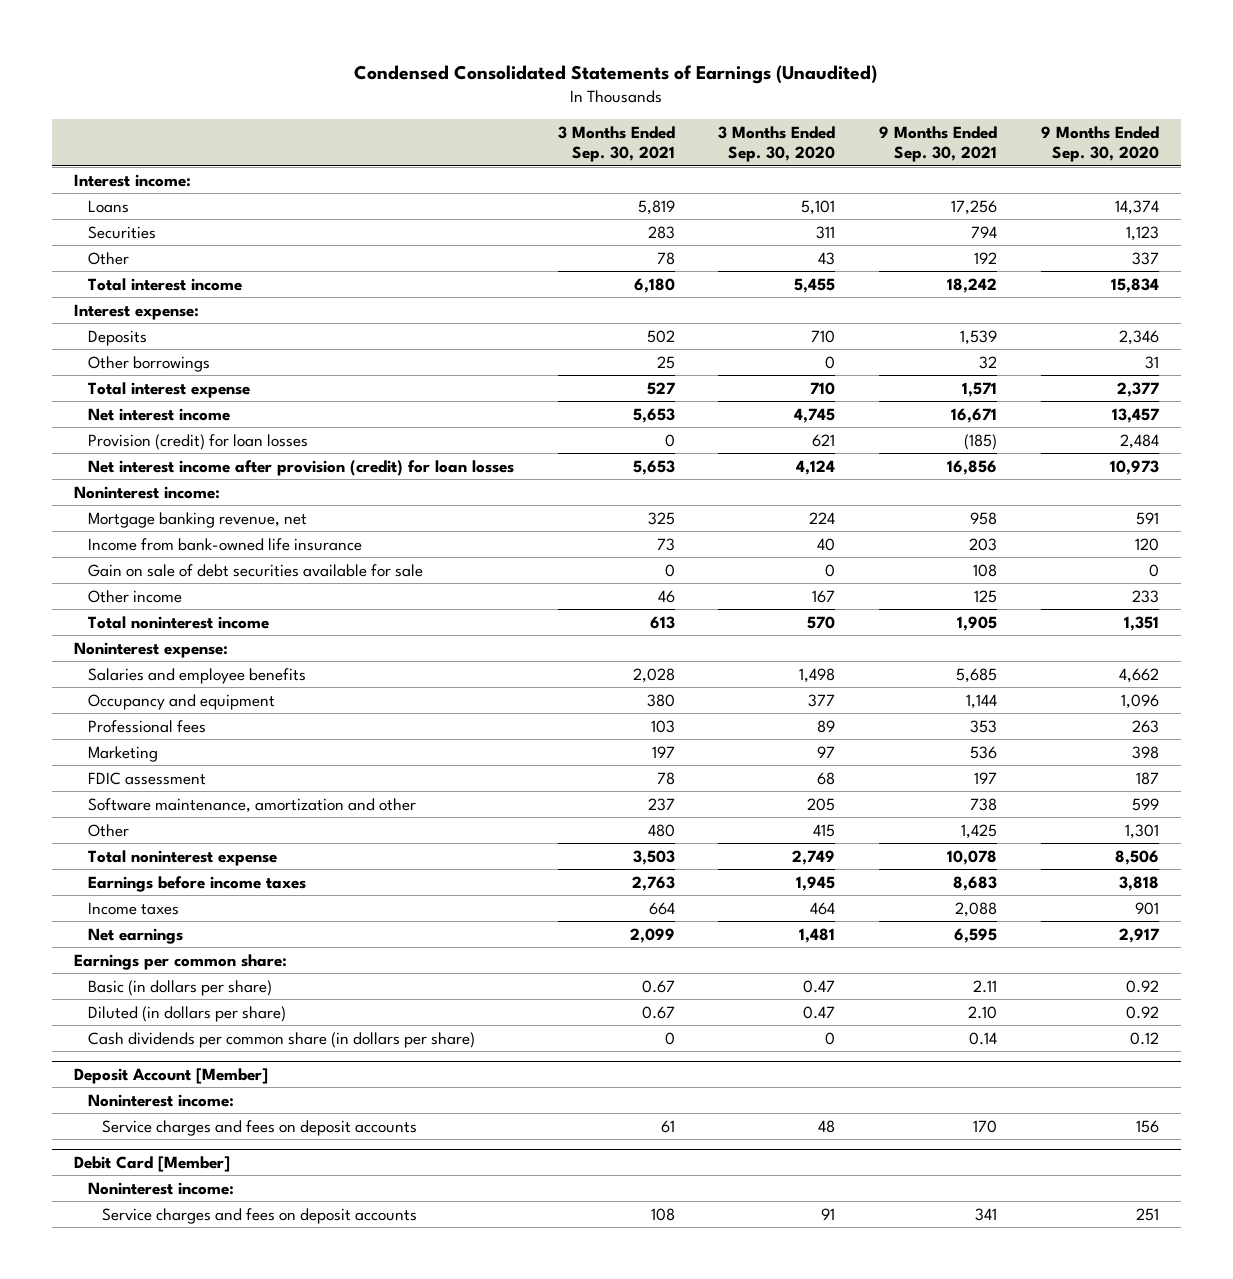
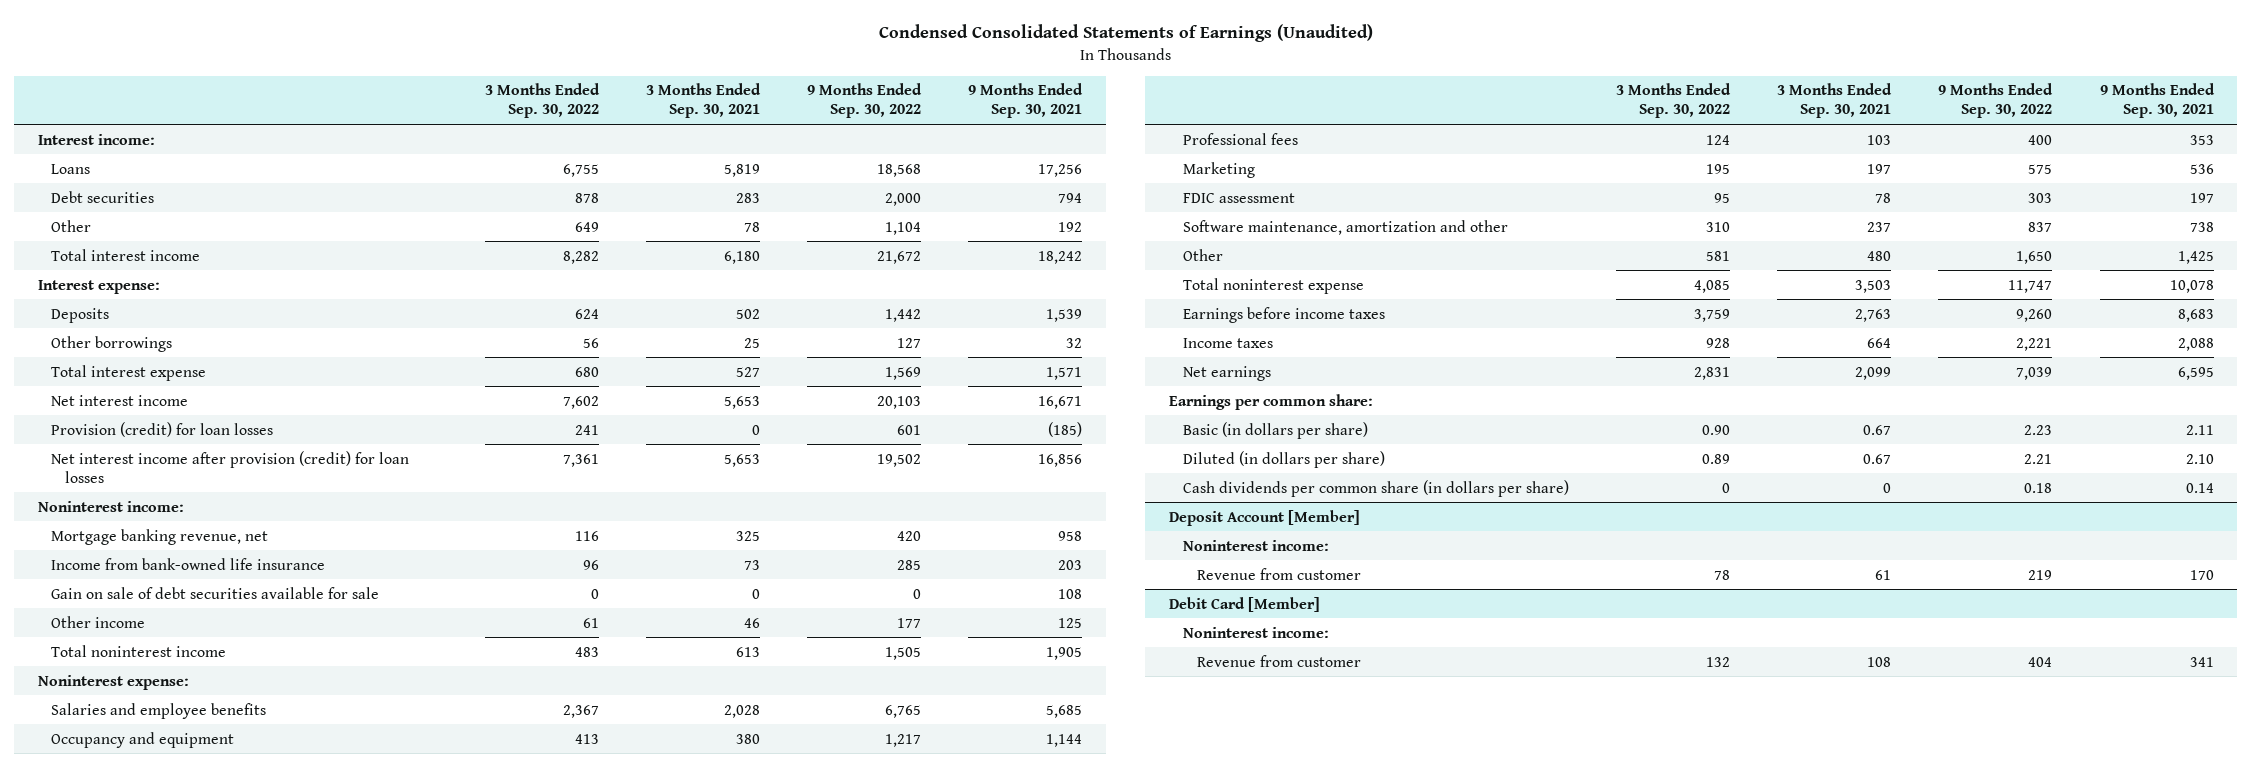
[718,126,836,163] 3 Months Ended Sep. 30, 2020 -> none
[1040,126,1159,163] 9 Months Ended Sep. 30, 2020 -> none
none -> [484,83,600,119] 3 Months Ended Sep. 30, 2022
none -> [806,83,922,119] 9 Months Ended Sep. 30, 2022
[87,225,156,239] Securities -> [51,190,155,203] Debt securities
[101,1119,417,1136] Service charges and fees on deposit accounts -> [1196,567,1361,580] Revenue from customer
[101,1207,417,1224] Service charges and fees on deposit accounts -> [1196,654,1361,667] Revenue from customer

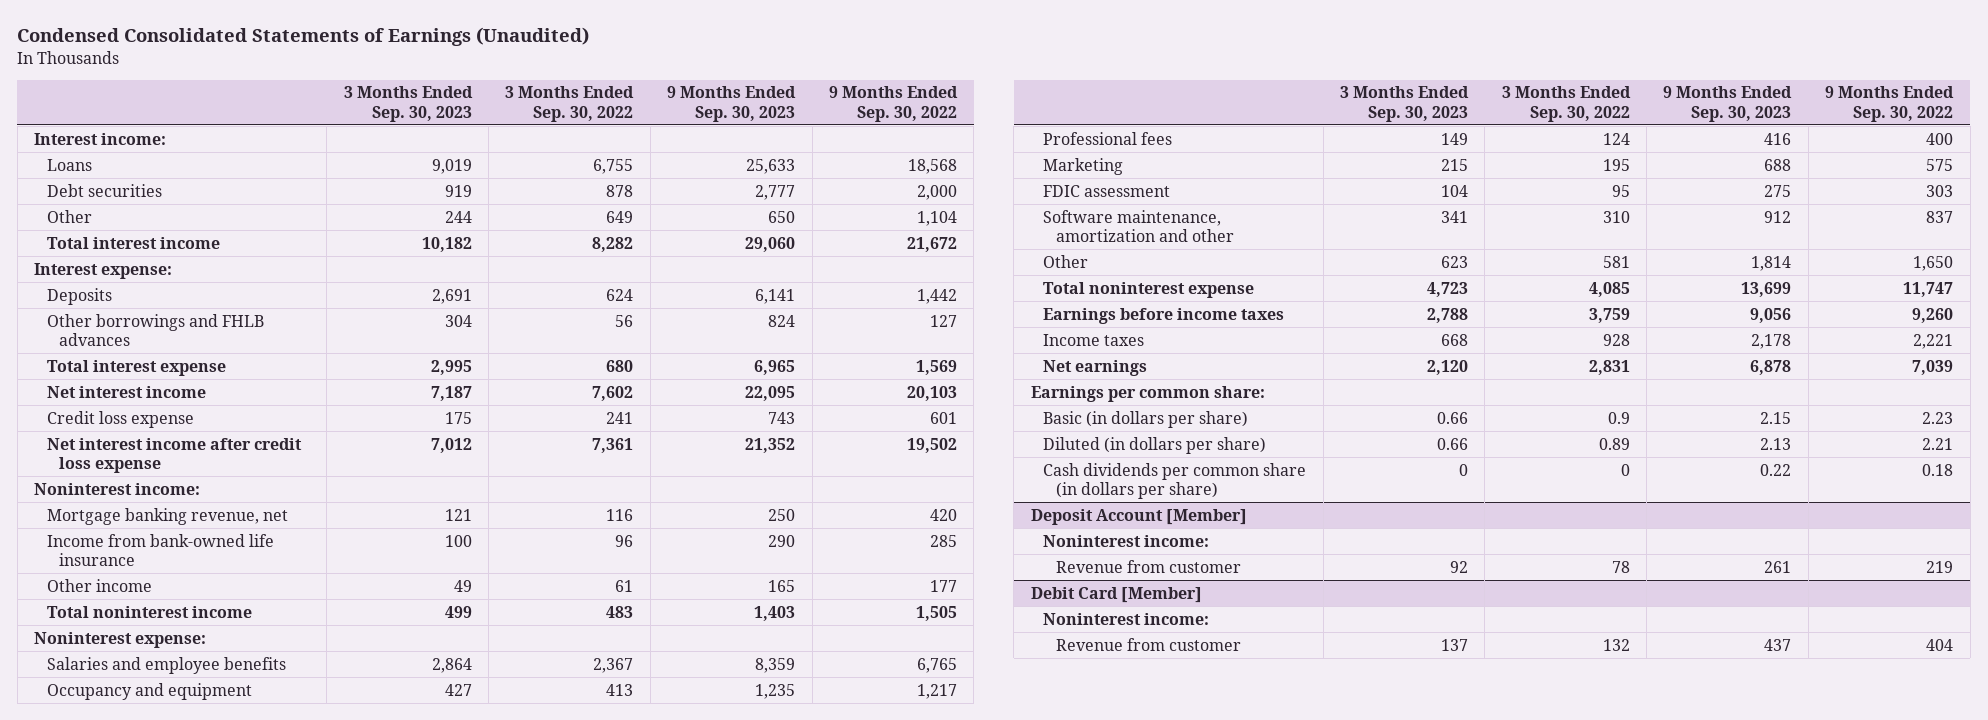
[645,83,761,119] 3 Months Ended Sep. 30, 2021 -> none
[968,83,1084,119] 9 Months Ended Sep. 30, 2021 -> none
none -> [343,86,473,122] 3 Months Ended Sep. 30, 2023
none -> [667,86,797,122] 9 Months Ended Sep. 30, 2023
[51,335,173,352] Other borrowings -> [46,313,264,347] Other borrowings and FHLB advances
[51,421,274,437] Provision (credit) for loan losses -> [46,410,194,428] Credit loss expense
[51,450,410,483] Net interest income after provision (credit) for loan losses -> [46,437,302,474] Net interest income after credit loss expense
[51,586,380,599] Gain on sale of debt securities available for sale -> none
[1701,424,1730,435] 0.90 -> [1607,411,1630,424] 0.9

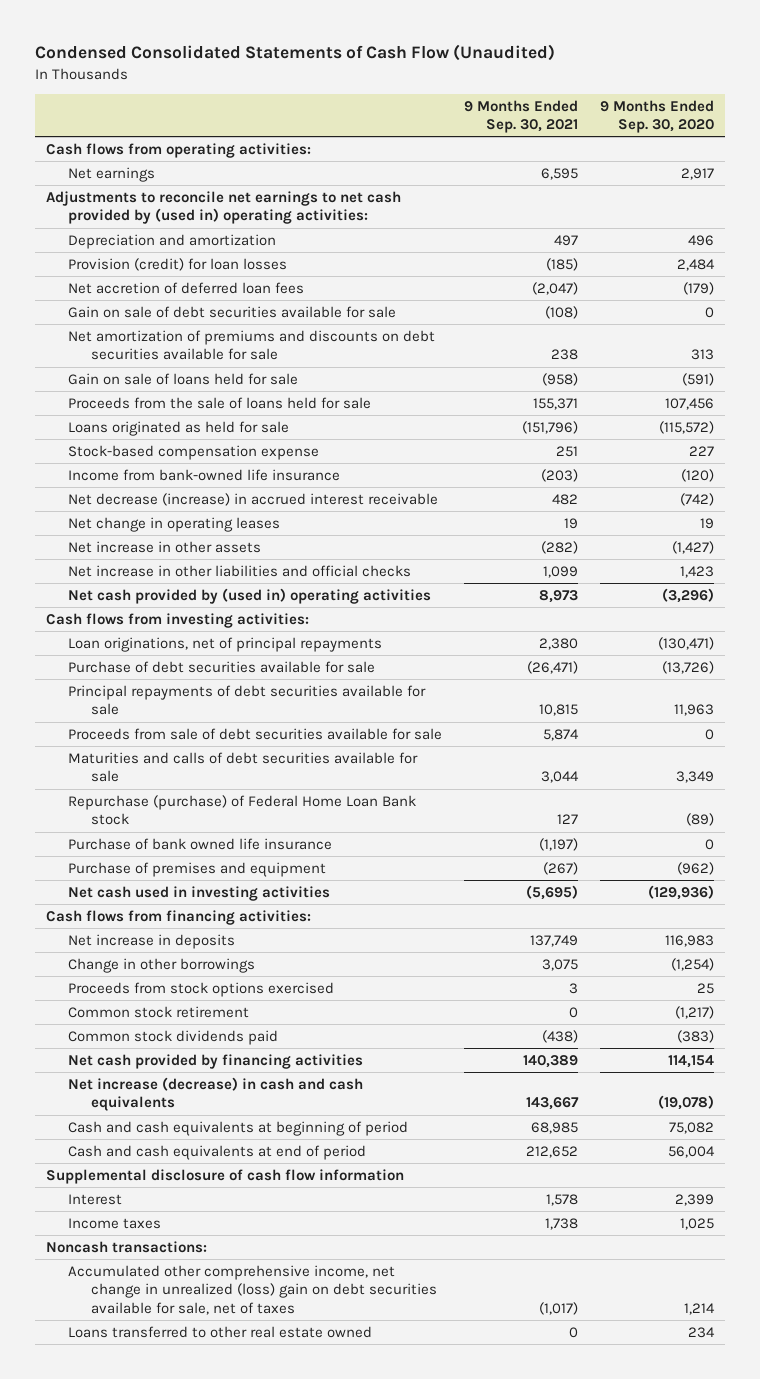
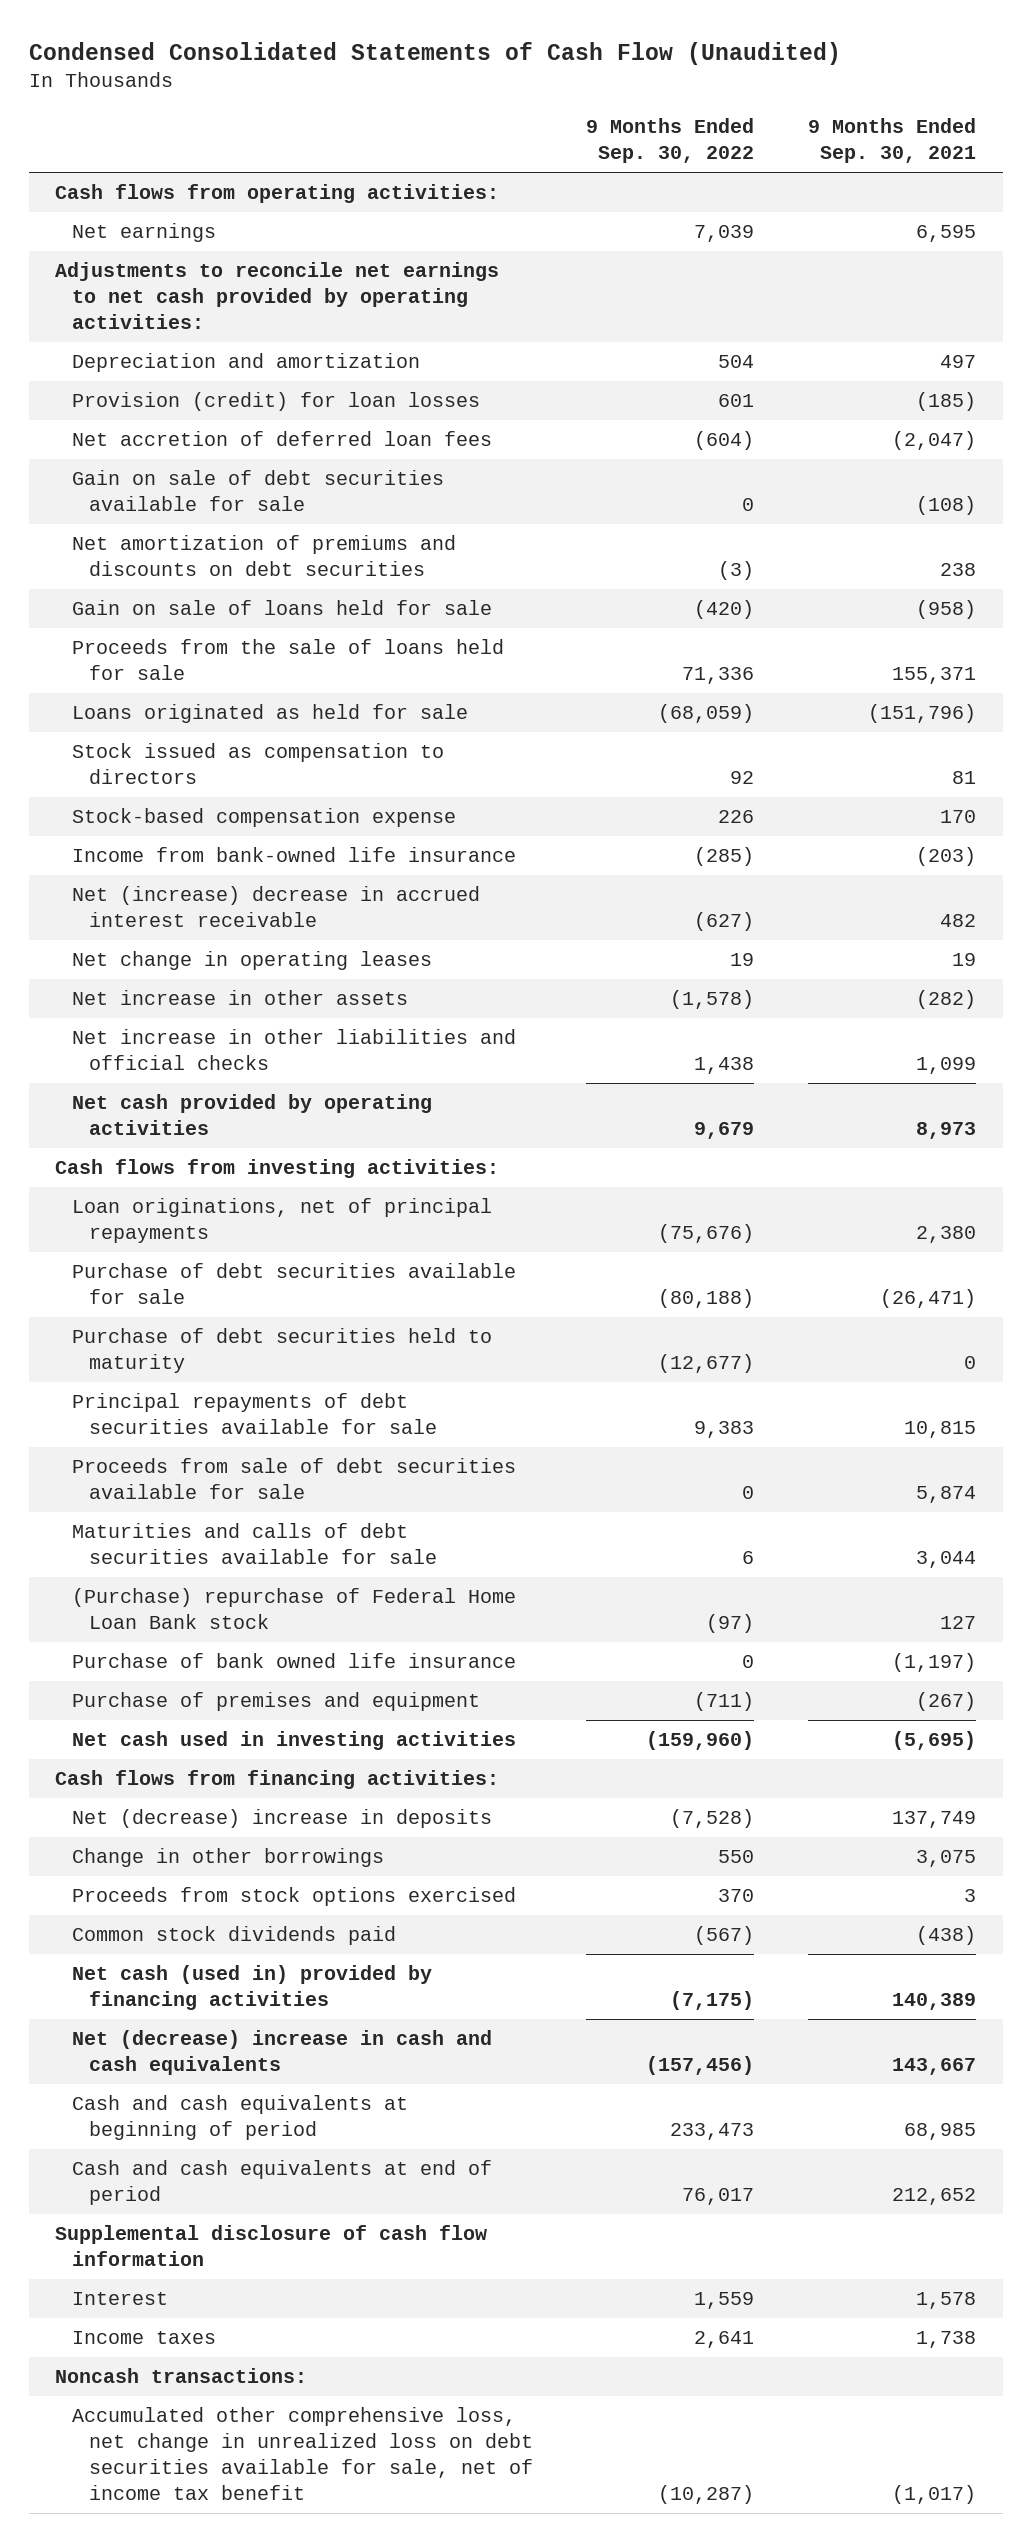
[600,99,715,133] 9 Months Ended Sep. 30, 2020 -> none
none -> [586,118,755,164] 9 Months Ended Sep. 30, 2022
[45,190,401,225] Adjustments to reconcile net earnings to net cash provided by (used in) operating activities: -> [55,262,500,330] Adjustments to reconcile net earnings to net cash provided by operating activities:
[68,329,436,361] Net amortization of premiums and discounts on debt securities available for sale -> [72,535,457,577] Net amortization of premiums and discounts on debt securities
none -> [72,743,445,785] Stock issued as compensation to directors
[556,445,579,457] 251 -> [939,810,976,824] 170
[68,492,439,506] Net decrease (increase) in accrued interest receivable -> [72,886,481,928] Net (increase) decrease in accrued interest receivable
[68,587,432,604] Net cash provided by (used in) operating activities -> [72,1094,433,1136] Net cash provided by operating activities
none -> [72,1328,493,1374] Purchase of debt securities held to maturity
[68,794,417,826] Repurchase (purchase) of Federal Home Loan Bank stock -> [72,1588,517,1630] (Purchase) repurchase of Federal Home Loan Bank stock
[68,933,236,949] Net increase in deposits -> [72,1809,493,1829] Net (decrease) increase in deposits
[68,1005,250,1018] Common stock retirement -> none
[68,1053,364,1069] Net cash provided by financing activities -> [72,1965,433,2011] Net cash (used in) provided by financing activities
[68,1076,364,1112] Net increase (decrease) in cash and cash equivalents -> [72,2030,493,2076] Net (decrease) increase in cash and cash equivalents
[68,1325,373,1338] Loans transferred to other real estate owned -> none
[68,1264,438,1315] Accumulated other comprehensive income, net change in unrealized (loss) gain on debt securities available for sale, net of taxes -> [72,2407,533,2501] Accumulated other comprehensive loss, net change in unrealized loss on debt securities available for sale, net of income tax benefit

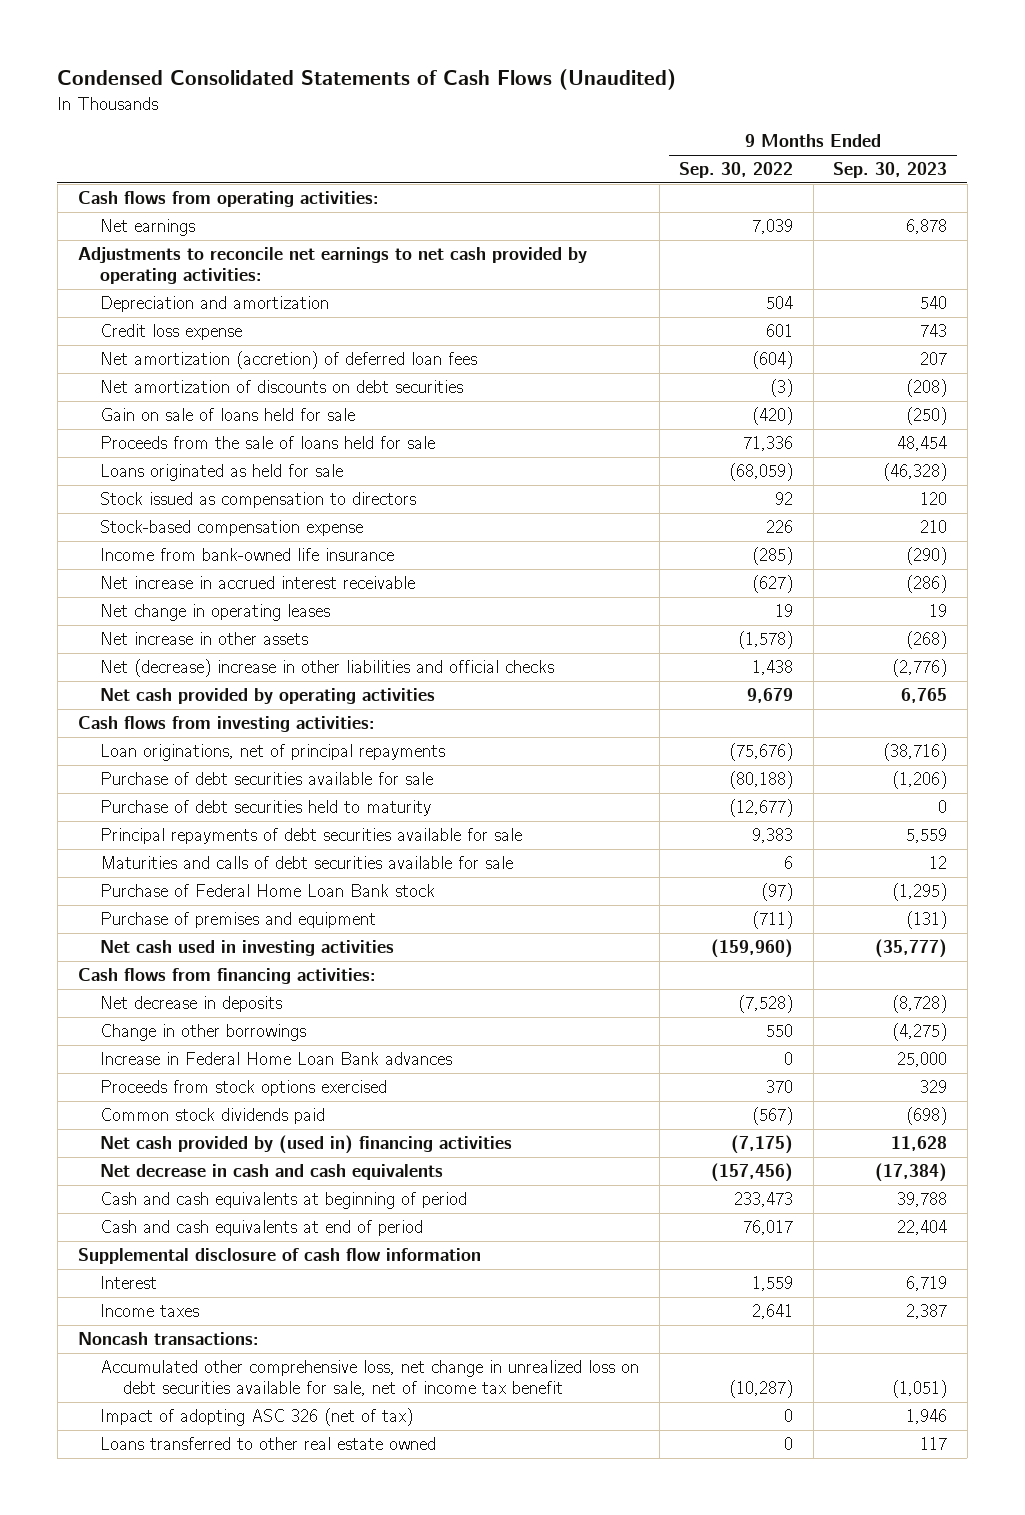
[28,41,841,65] Condensed Consolidated Statements of Cash Flow (Unaudited) -> [57,69,677,91] Condensed Consolidated Statements of Cash Flows (Unaudited)
[807,118,976,164] 9 Months Ended Sep. 30, 2021 -> none
none -> [833,161,948,178] Sep. 30, 2023
[72,470,445,512] Gain on sale of debt securities available for sale -> none
[72,392,481,412] Provision (credit) for loan losses -> [100,323,243,340] Credit loss expense
[72,431,493,447] Net accretion of deferred loan fees -> [100,350,478,369] Net amortization (accretion) of deferred loan fees
[72,535,457,577] Net amortization of premiums and discounts on debt securities -> [100,379,464,393] Net amortization of discounts on debt securities
[72,886,481,928] Net (increase) decrease in accrued interest receivable -> [100,575,416,589] Net increase in accrued interest receivable
[72,1029,517,1071] Net increase in other liabilities and official checks -> [100,658,555,677] Net (decrease) increase in other liabilities and official checks
[72,1458,517,1500] Proceeds from sale of debt securities available for sale -> none
[72,1653,517,1669] Purchase of bank owned life insurance -> none
[72,1588,517,1630] (Purchase) repurchase of Federal Home Loan Bank stock -> [100,883,436,897] Purchase of Federal Home Loan Bank stock
[72,1809,493,1829] Net (decrease) increase in deposits -> [100,995,283,1012] Net decrease in deposits
none -> [100,1051,453,1065] Increase in Federal Home Loan Bank advances
[72,1965,433,2011] Net cash (used in) provided by financing activities -> [100,1134,513,1154] Net cash provided by (used in) financing activities
[72,2030,493,2076] Net (decrease) increase in cash and cash equivalents -> [100,1163,444,1180] Net decrease in cash and cash equivalents
none -> [100,1407,414,1426] Impact of adopting ASC 326 (net of tax)
none -> [100,1436,437,1450] Loans transferred to other real estate owned

